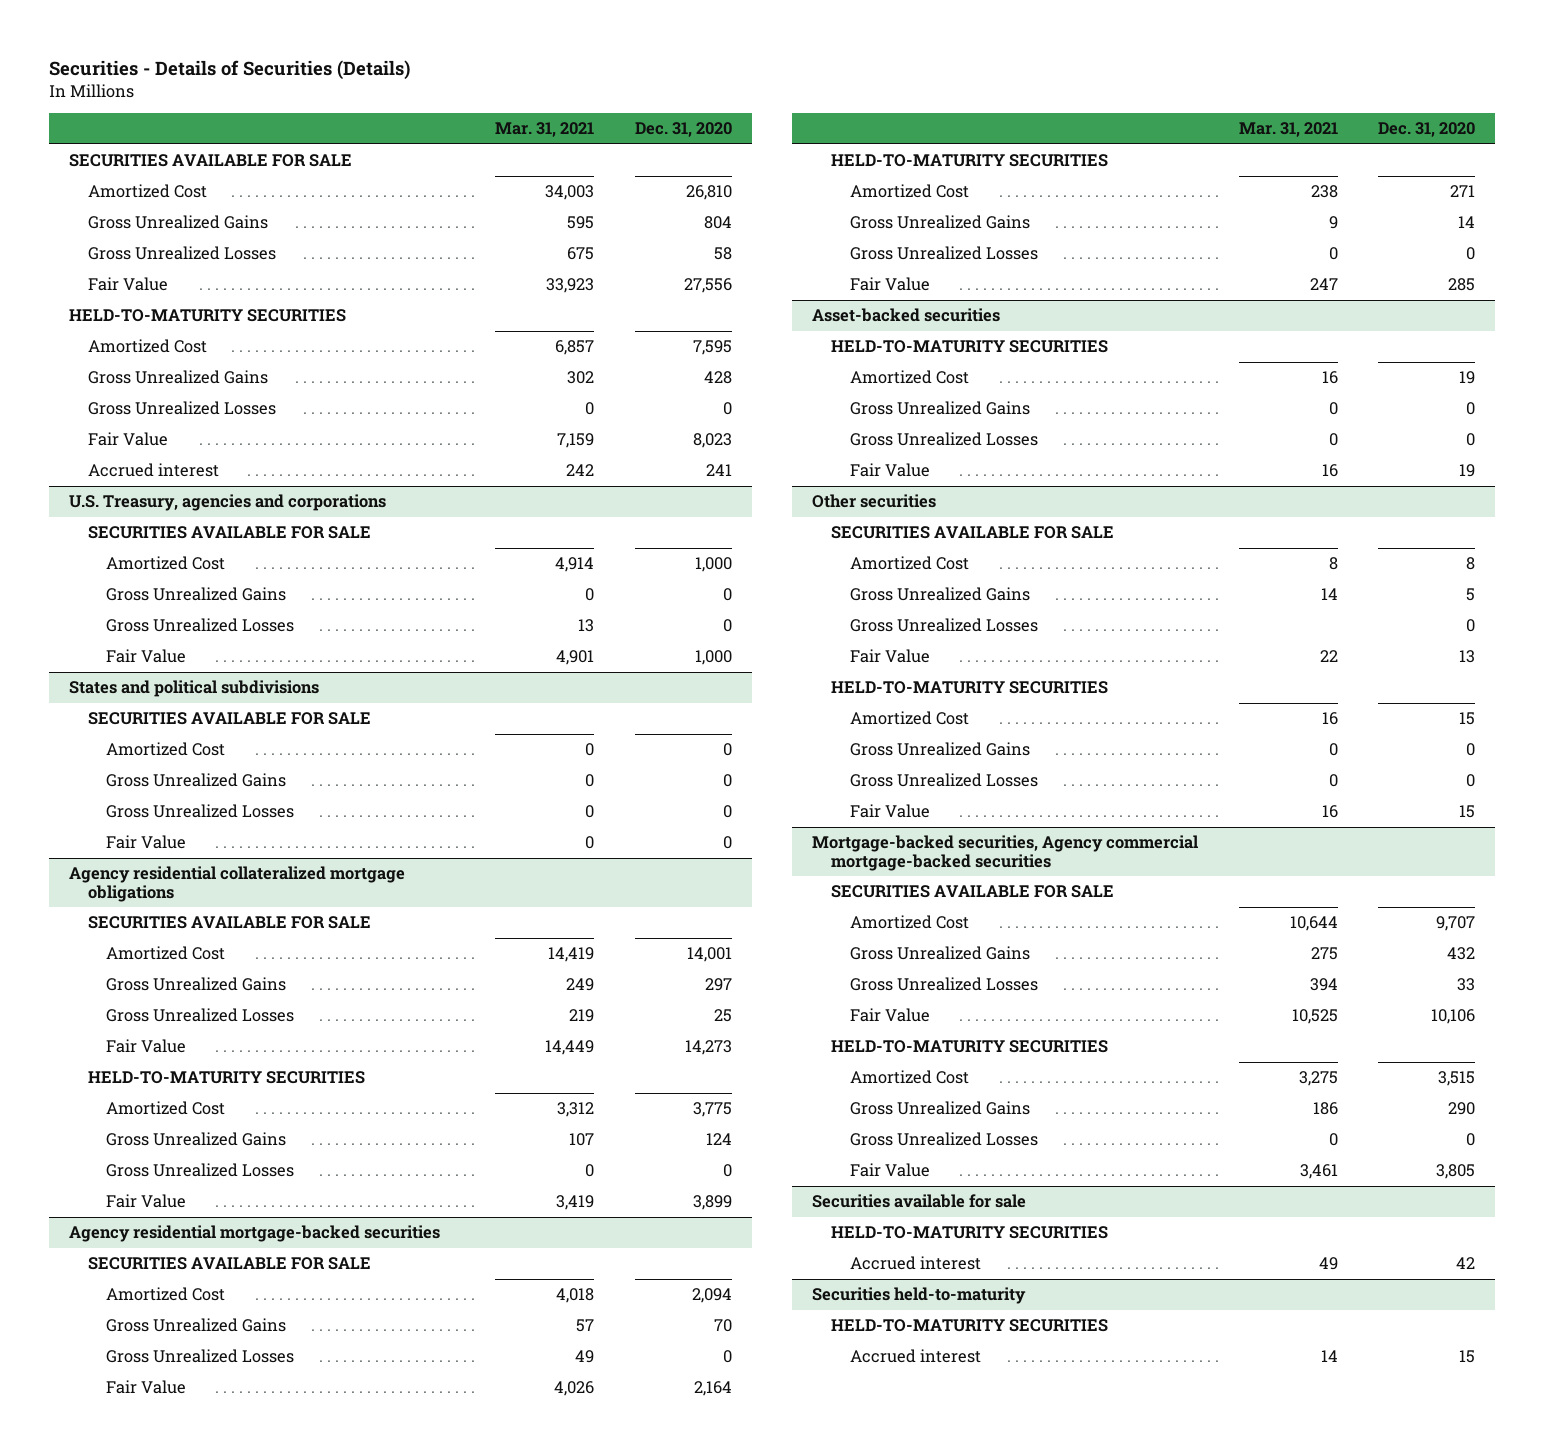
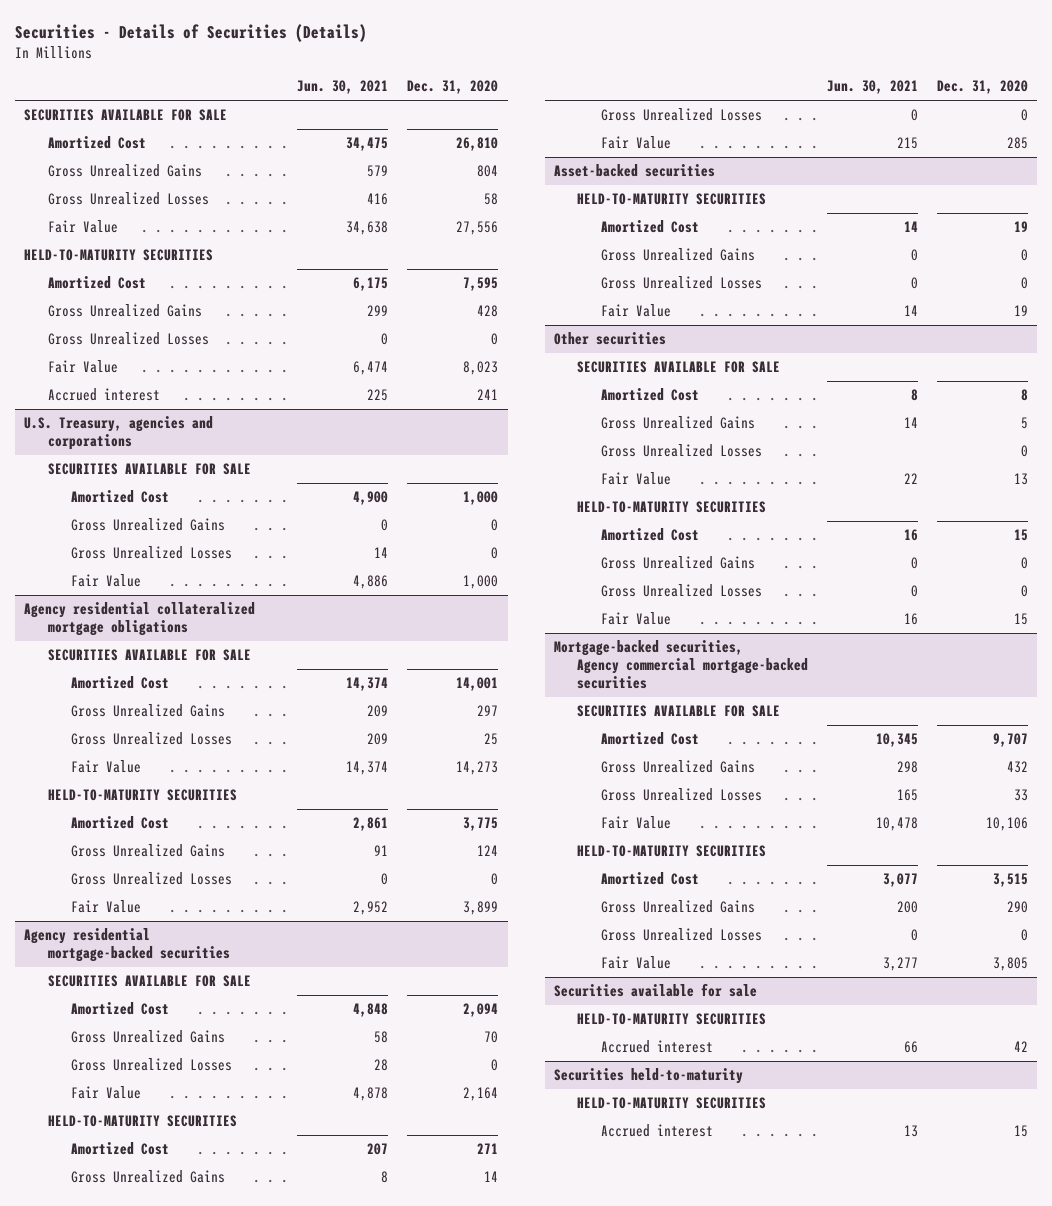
[495,122,595,138] Mar. 31, 2021 -> none
none -> [297,80,389,95] Jun. 30, 2021
[69,680,320,698] States and political subdivisions -> none
[87,712,371,726] SECURITIES AVAILABLE FOR SALE -> none
[106,742,226,757] Amortized Cost -> none
[106,773,287,788] Gross Unrealized Gains -> none
[106,804,295,819] Gross Unrealized Losses -> none
[106,835,187,850] Fair Value -> none

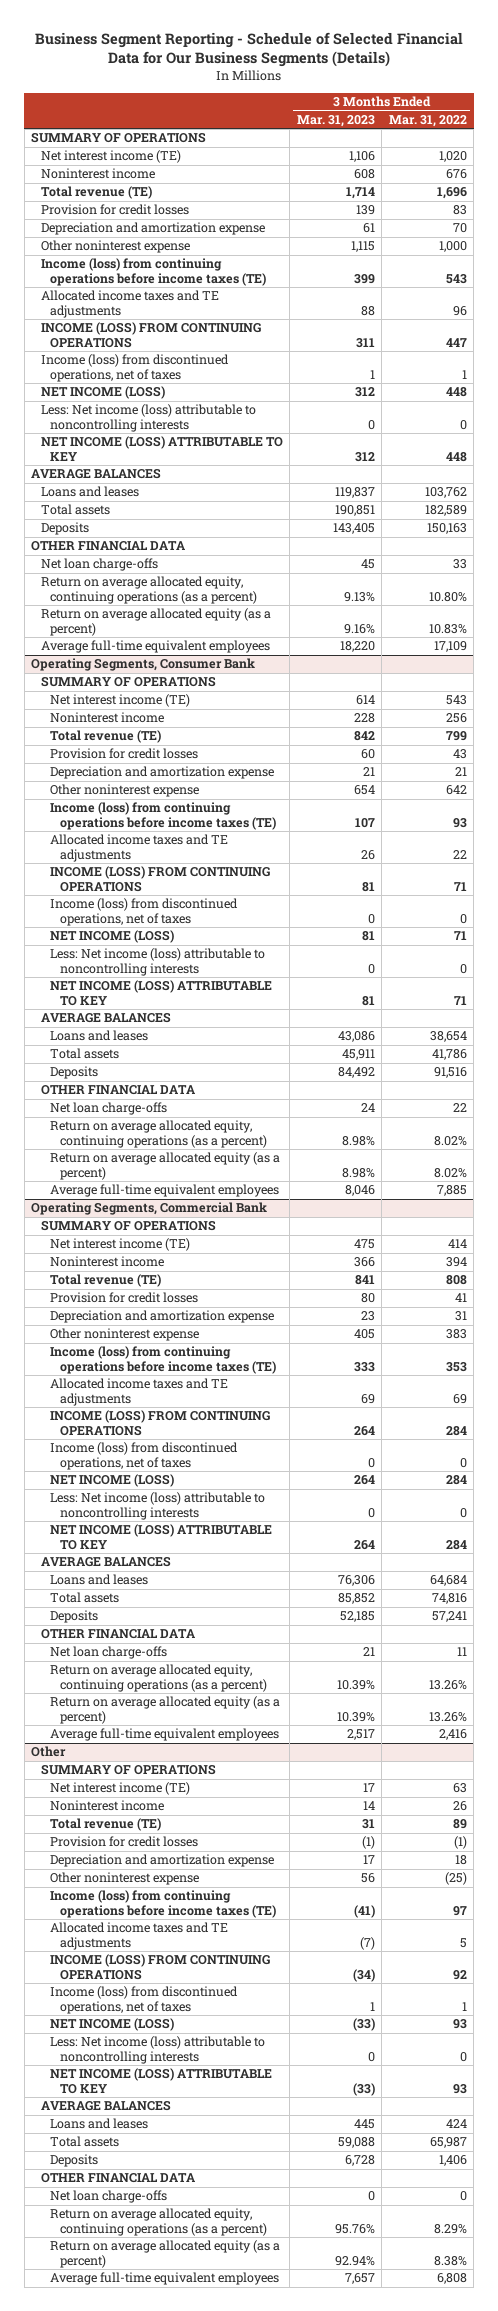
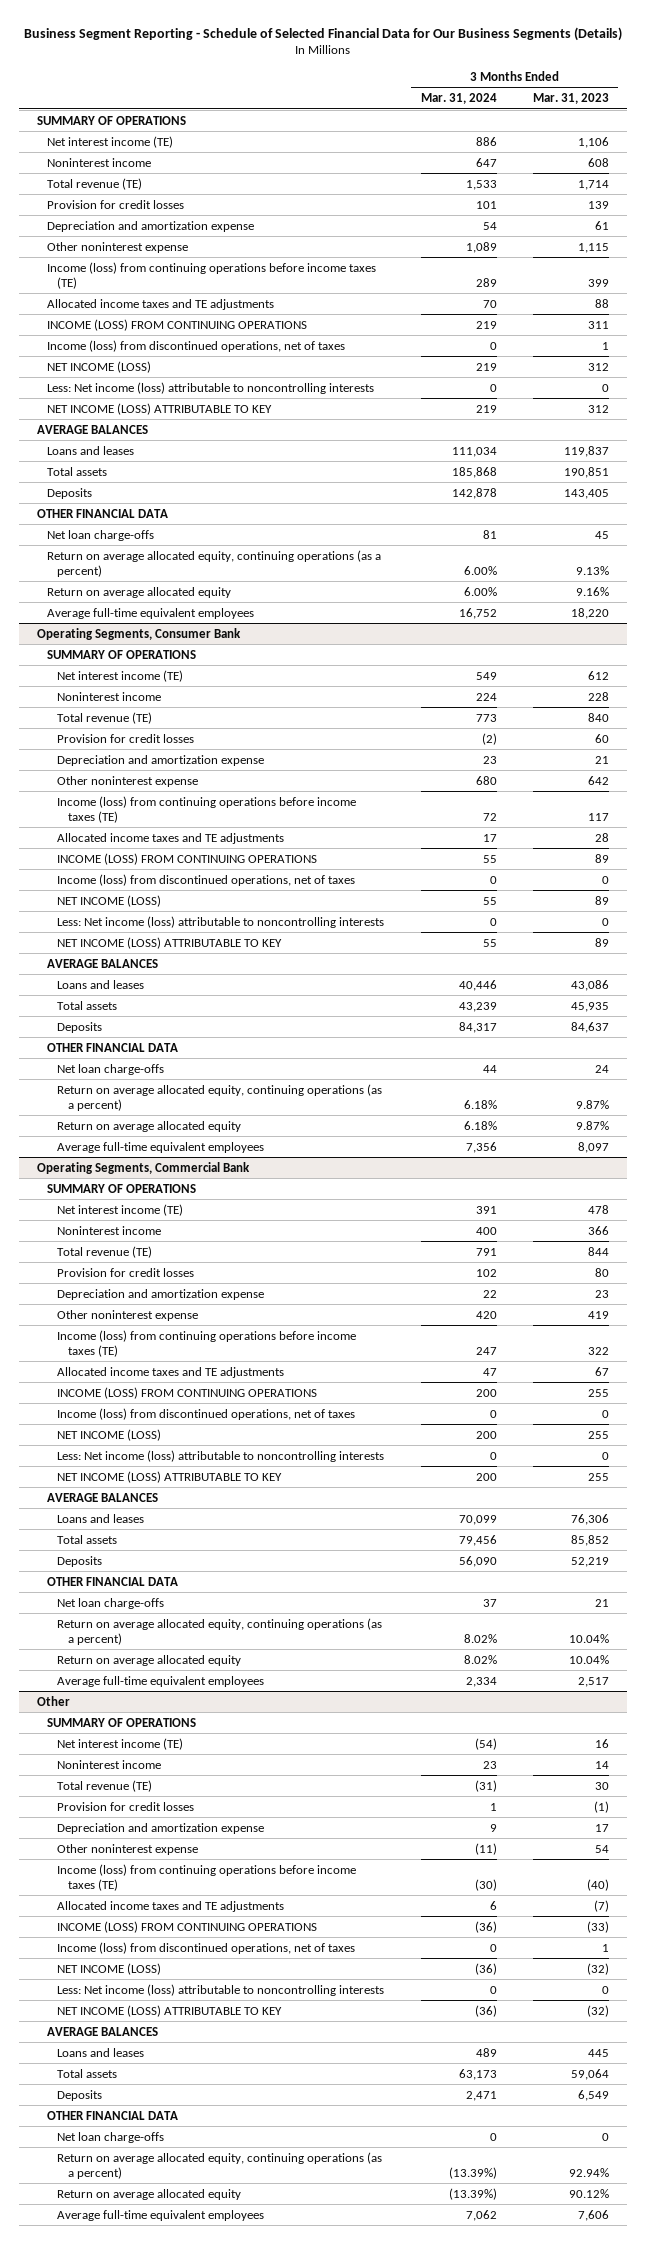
[388,114,467,127] Mar. 31, 2022 -> none
none -> [420,93,497,105] Mar. 31, 2024
[40,608,271,637] Return on average allocated equity (as a percent) -> [46,586,231,598] Return on average allocated equity
[355,695,375,706] 614 -> [587,670,609,680] 612
[353,731,375,742] 842 -> [587,712,609,722] 840
[353,785,375,796] 654 -> [587,775,609,785] 642
[354,818,375,829] 107 -> [587,812,609,821] 117
[360,850,375,861] 26 -> [594,832,609,842] 28
[361,882,375,893] 81 -> [594,853,609,863] 89
[361,931,375,942] 81 -> [594,895,609,905] 89
[361,996,375,1007] 81 -> [594,937,609,947] 89
[341,1049,375,1061] 45,911 -> [570,1001,609,1012] 45,935
[337,1067,375,1079] 84,492 -> [570,1021,609,1033] 84,637
[341,1136,375,1147] 8.98% -> [575,1099,609,1109] 9.87%
[50,1152,281,1181] Return on average allocated equity (as a percent) -> [57,1120,242,1132] Return on average allocated equity
[341,1168,375,1179] 8.98% -> [575,1120,609,1130] 9.87%
[344,1185,375,1197] 8,046 -> [577,1141,609,1153] 8,097
[353,1239,375,1250] 475 -> [587,1204,609,1214] 478
[354,1275,375,1286] 841 -> [587,1246,609,1256] 844
[353,1329,375,1340] 405 -> [587,1310,609,1319] 419
[353,1362,375,1373] 333 -> [587,1346,609,1355] 322
[360,1394,375,1405] 69 -> [594,1366,609,1376] 67
[353,1426,375,1437] 264 -> [587,1388,609,1397] 255
[353,1475,375,1486] 264 -> [587,1430,609,1439] 255
[353,1540,375,1551] 264 -> [587,1472,609,1481] 255
[339,1611,375,1623] 52,185 -> [570,1556,609,1567] 52,219
[336,1680,375,1691] 10.39% -> [568,1633,609,1643] 10.04%
[50,1696,281,1725] Return on average allocated equity (as a percent) -> [57,1654,242,1666] Return on average allocated equity
[336,1712,375,1723] 10.39% -> [568,1654,609,1664] 10.04%
[362,1783,375,1793] 17 -> [594,1738,609,1748] 16
[361,1819,375,1830] 31 -> [594,1781,609,1790] 30
[360,1873,375,1884] 56 -> [594,1844,609,1853] 54
[353,1905,375,1919] (41) -> [586,1878,609,1891] (40)
[352,1969,375,1983] (34) -> [586,1920,609,1933] (33)
[352,2018,375,2032] (33) -> [586,1962,609,1975] (32)
[352,2083,375,2097] (33) -> [586,2004,609,2017] (32)
[337,2137,375,2149] 59,088 -> [570,2068,609,2080] 59,064
[344,2155,375,2167] 6,728 -> [577,2089,609,2101] 6,549
[334,2224,375,2235] 95.76% -> [568,2167,609,2177] 92.94%
[50,2240,281,2269] Return on average allocated equity (as a percent) -> [57,2188,242,2200] Return on average allocated equity
[334,2256,375,2267] 92.94% -> [568,2188,609,2198] 90.12%
[344,2273,375,2285] 7,657 -> [577,2209,609,2221] 7,606

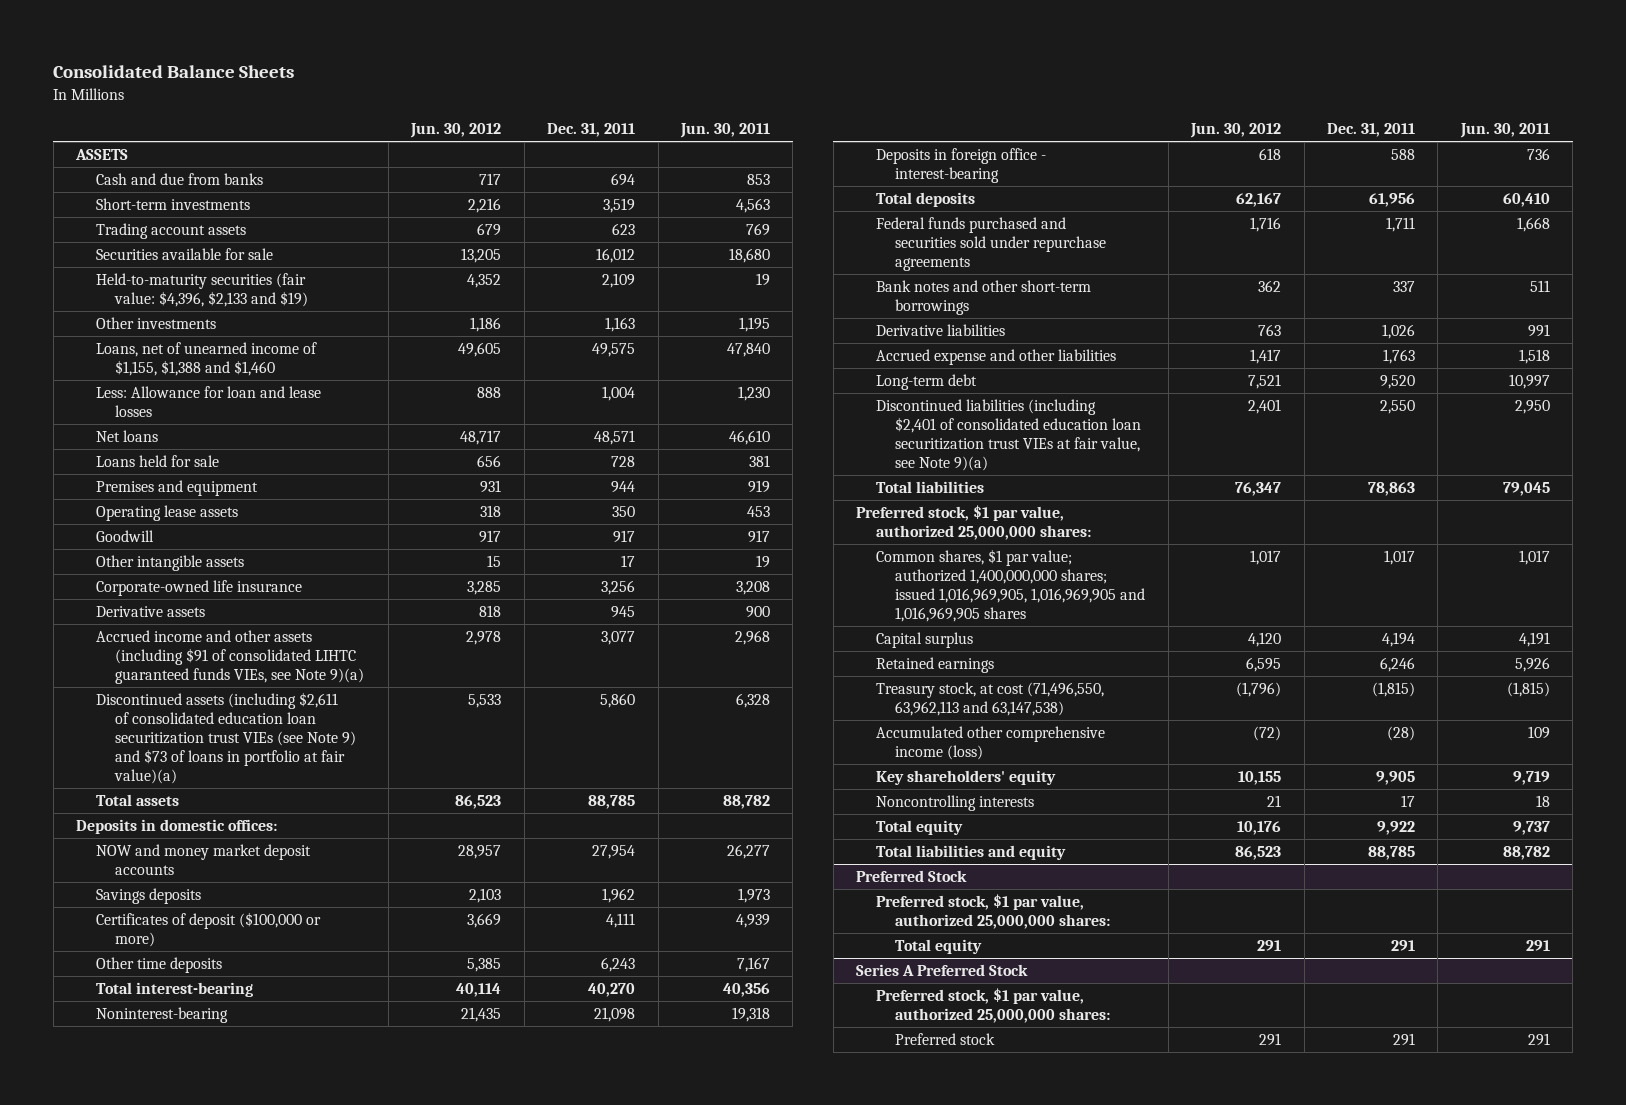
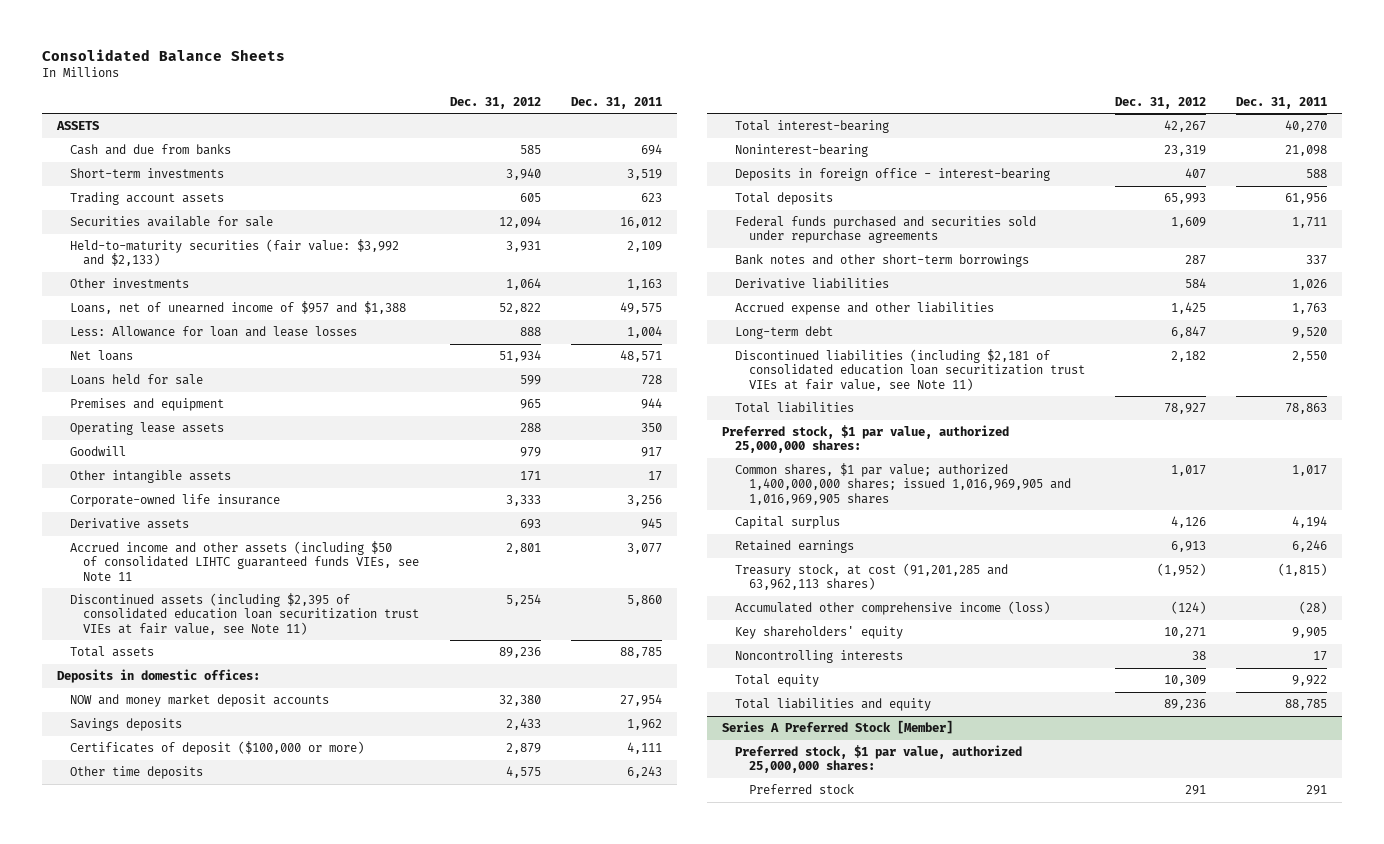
[410,123,502,139] Jun. 30, 2012 -> none
[679,123,770,139] Jun. 30, 2011 -> none
none -> [449,96,541,109] Dec. 31, 2012
[95,272,309,307] Held-to-maturity securities (fair value: $4,396, $2,133 and $19) -> [70,239,400,267] Held-to-maturity securities (fair value: $3,992 and $2,133)
[95,341,317,376] Loans, net of unearned income of $1,155, $1,388 and $1,460 -> [70,301,407,315] Loans, net of unearned income of $957 and $1,388
[95,629,365,684] Accrued income and other assets (including $91 of consolidated LIHTC guaranteed funds VIEs, see Note 9)(a) -> [70,541,420,581] Accrued income and other assets (including $50 of consolidated LIHTC guaranteed funds VIEs, see Note 11
[95,691,357,784] Discontinued assets (including $2,611 of consolidated education loan securitization trust VIEs (see Note 9) and $73 of loans in portfolio at fair value)(a) -> [70,593,420,635] Discontinued assets (including $2,395 of consolidated education loan securitization trust VIEs at fair value, see Note 11)
[875,398,1142,471] Discontinued liabilities (including $2,401 of consolidated education loan securitization trust VIEs at fair value, see Note 9)(a) -> [735,349,1085,391] Discontinued liabilities (including $2,181 of consolidated education loan securitization trust VIEs at fair value, see Note 11)
[875,548,1146,622] Common shares, $1 par value; authorized 1,400,000,000 shares; issued 1,016,969,905, 1,016,969,905 and 1,016,969,905 shares -> [735,463,1071,505] Common shares, $1 par value; authorized 1,400,000,000 shares; issued 1,016,969,905 and 1,016,969,905 shares
[875,681,1104,716] Treasury stock, at cost (71,496,550, 63,962,113 and 63,147,538) -> [735,563,1009,591] Treasury stock, at cost (91,201,285 and 63,962,113 shares)
[856,869,968,882] Preferred Stock -> none
[875,893,1111,929] Preferred stock, $1 par value, authorized 25,000,000 shares: -> none
[895,938,983,954] Total equity -> none
[856,963,1029,976] Series A Preferred Stock -> [722,720,954,735] Series A Preferred Stock [Member]

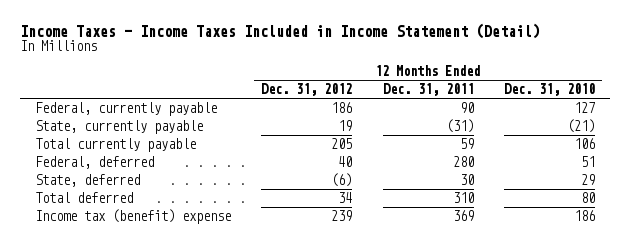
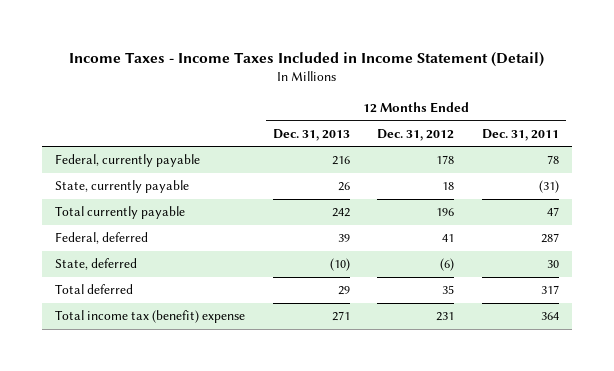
[503,83,595,97] Dec. 31, 2010 -> none
none -> [272,128,350,141] Dec. 31, 2013
[331,101,353,113] 186 -> [436,155,455,165] 178
[459,101,474,113] 90 -> [546,155,559,165] 78
[338,119,353,131] 19 -> [442,182,455,191] 18
[331,137,353,149] 205 -> [436,208,455,217] 196
[459,137,474,149] 59 -> [546,207,559,217] 47
[338,155,353,167] 40 -> [442,234,455,243] 41
[452,155,474,167] 280 -> [540,233,559,244] 287
[338,191,353,203] 34 -> [442,285,455,295] 35
[452,191,474,203] 310 -> [540,285,559,295] 317
[35,208,232,224] Income tax (benefit) expense -> [55,310,246,324] Total income tax (benefit) expense
[331,209,353,221] 239 -> [436,312,455,322] 231
[452,209,474,221] 369 -> [540,312,559,321] 364

